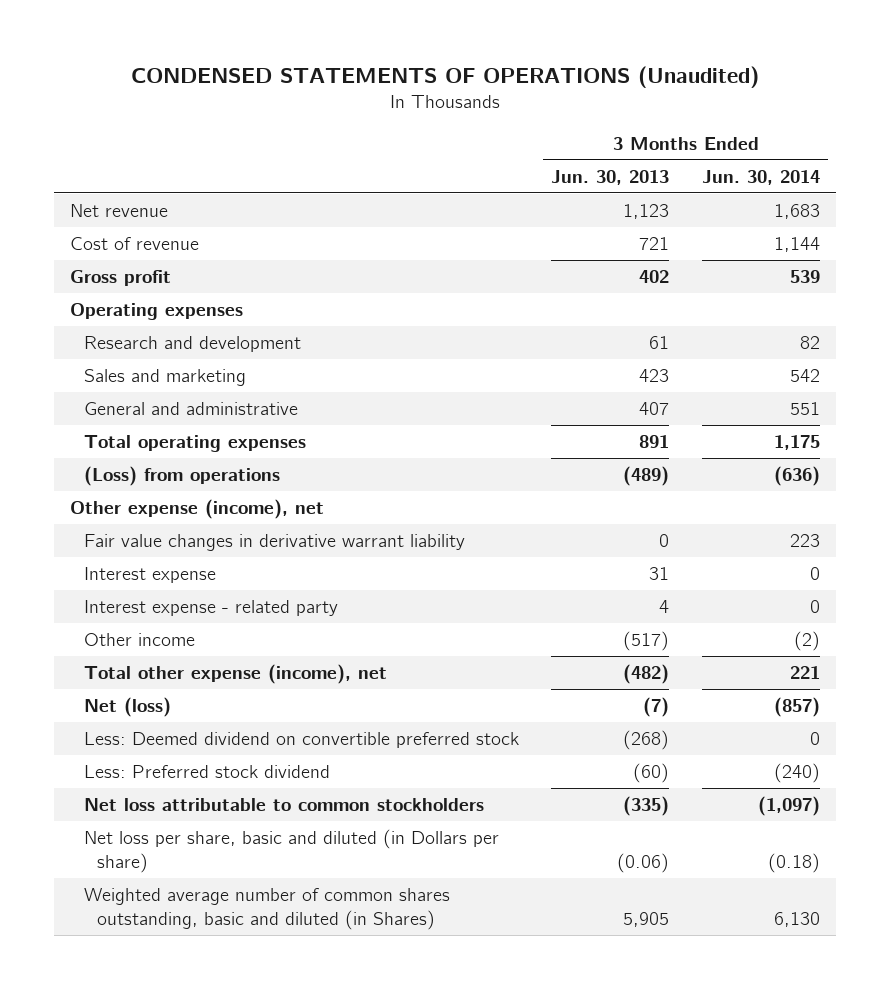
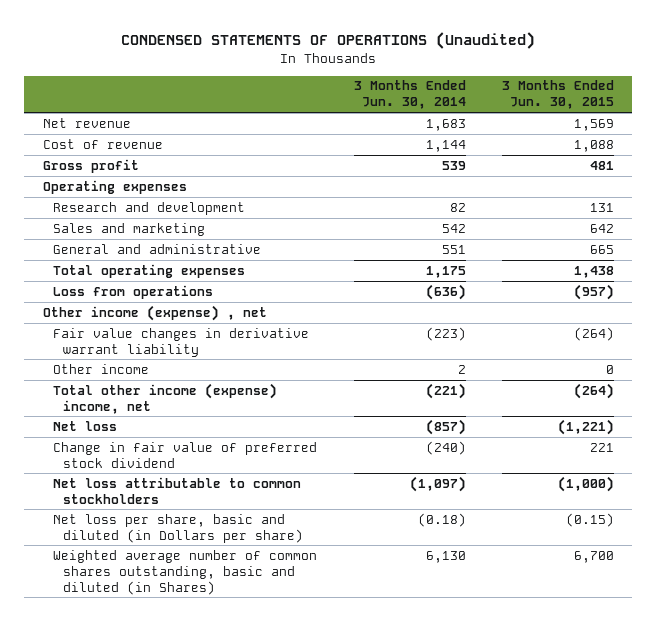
[551,169,670,185] Jun. 30, 2013 -> none
none -> [502,80,615,110] 3 Months Ended Jun. 30, 2015
[83,566,216,583] Interest expense -> none
[83,599,338,616] Interest expense - related party -> none
[83,764,330,778] Less: Preferred stock dividend -> none
[83,465,280,486] (Loss) from operations -> [52,284,213,299] Loss from operations
[70,498,325,519] Other expense (income), net -> [42,304,267,321] Other income (expense) , net
[790,533,821,547] 223 -> [425,326,466,341] (223)
[794,630,821,651] (2) -> [457,364,466,374] 2
[83,663,387,684] Total other expense (income), net -> [52,382,277,414] Total other income (expense) income, net
[790,665,821,679] 221 -> [425,382,466,399] (221)
[83,696,171,717] Net (loss) -> [52,420,117,431] Net loss
[83,731,519,748] Less: Deemed dividend on convertible preferred stock -> [52,441,317,468] Change in fair value of preferred stock dividend
[810,731,821,745] 0 -> [425,440,466,455] (240)

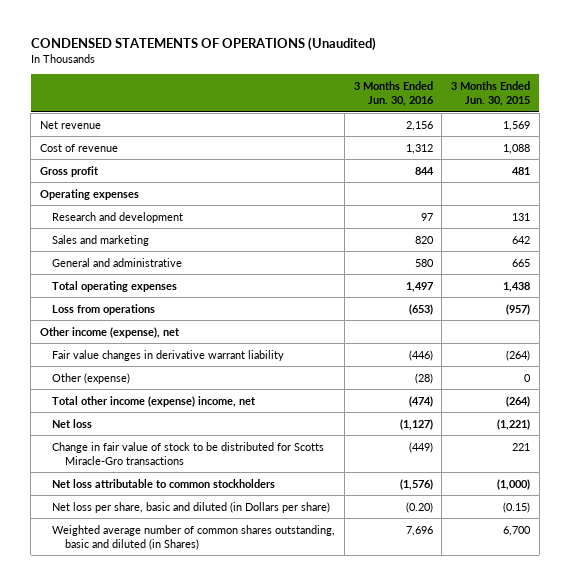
[353,80,466,110] 3 Months Ended Jun. 30, 2014 -> none
none -> [353,80,434,107] 3 Months Ended Jun. 30, 2016
[42,304,267,321] Other income (expense) , net -> [39,326,180,338] Other income (expense), net
[52,363,149,374] Other income -> none
none -> [52,372,131,384] Other (expense)
[52,441,317,468] Change in fair value of preferred stock dividend -> [52,441,325,465] Change in fair value of stock to be distributed for Scotts Miracle-Gro transactions

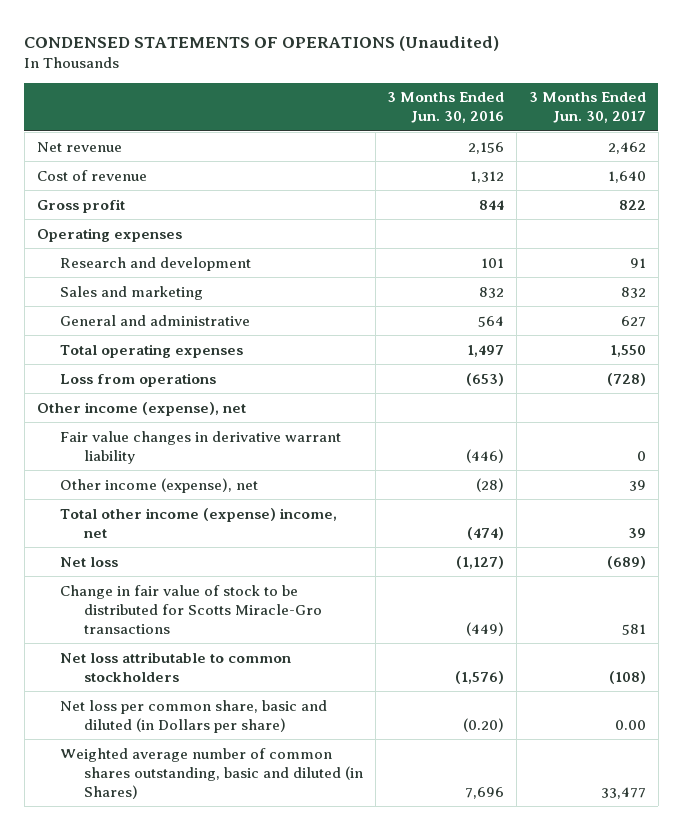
[451,80,531,107] 3 Months Ended Jun. 30, 2015 -> none
none -> [529,92,647,124] 3 Months Ended Jun. 30, 2017
[420,212,433,221] 97 -> [481,257,505,268] 101
[414,235,434,244] 820 -> [479,286,505,298] 832
[414,258,434,267] 580 -> [478,315,505,327] 564
[52,372,131,384] Other (expense) -> [60,477,259,493] Other income (expense), net
[52,501,331,513] Net loss per share, basic and diluted (in Dollars per share) -> [60,699,328,733] Net loss per common share, basic and diluted (in Dollars per share)

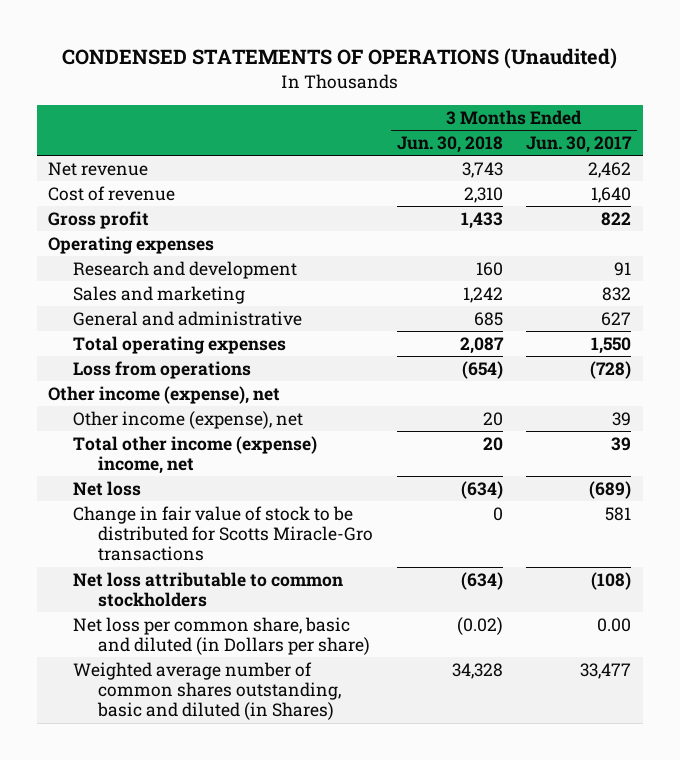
[387,92,505,124] 3 Months Ended Jun. 30, 2016 -> none
none -> [396,136,503,154] Jun. 30, 2018
[60,430,342,464] Fair value changes in derivative warrant liability -> none

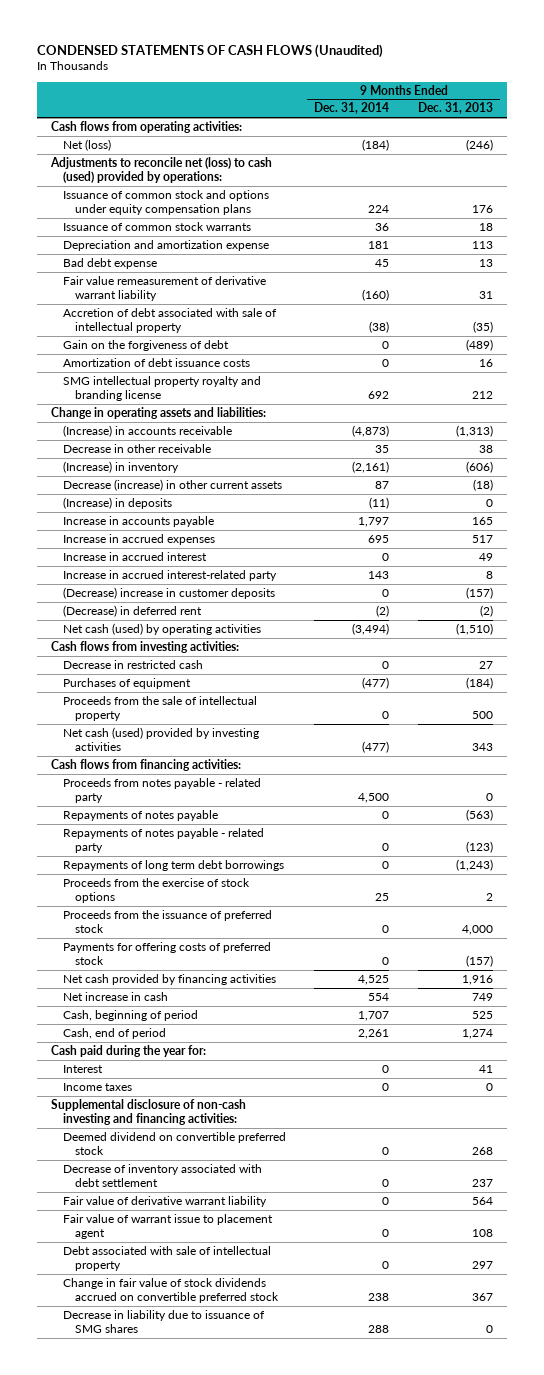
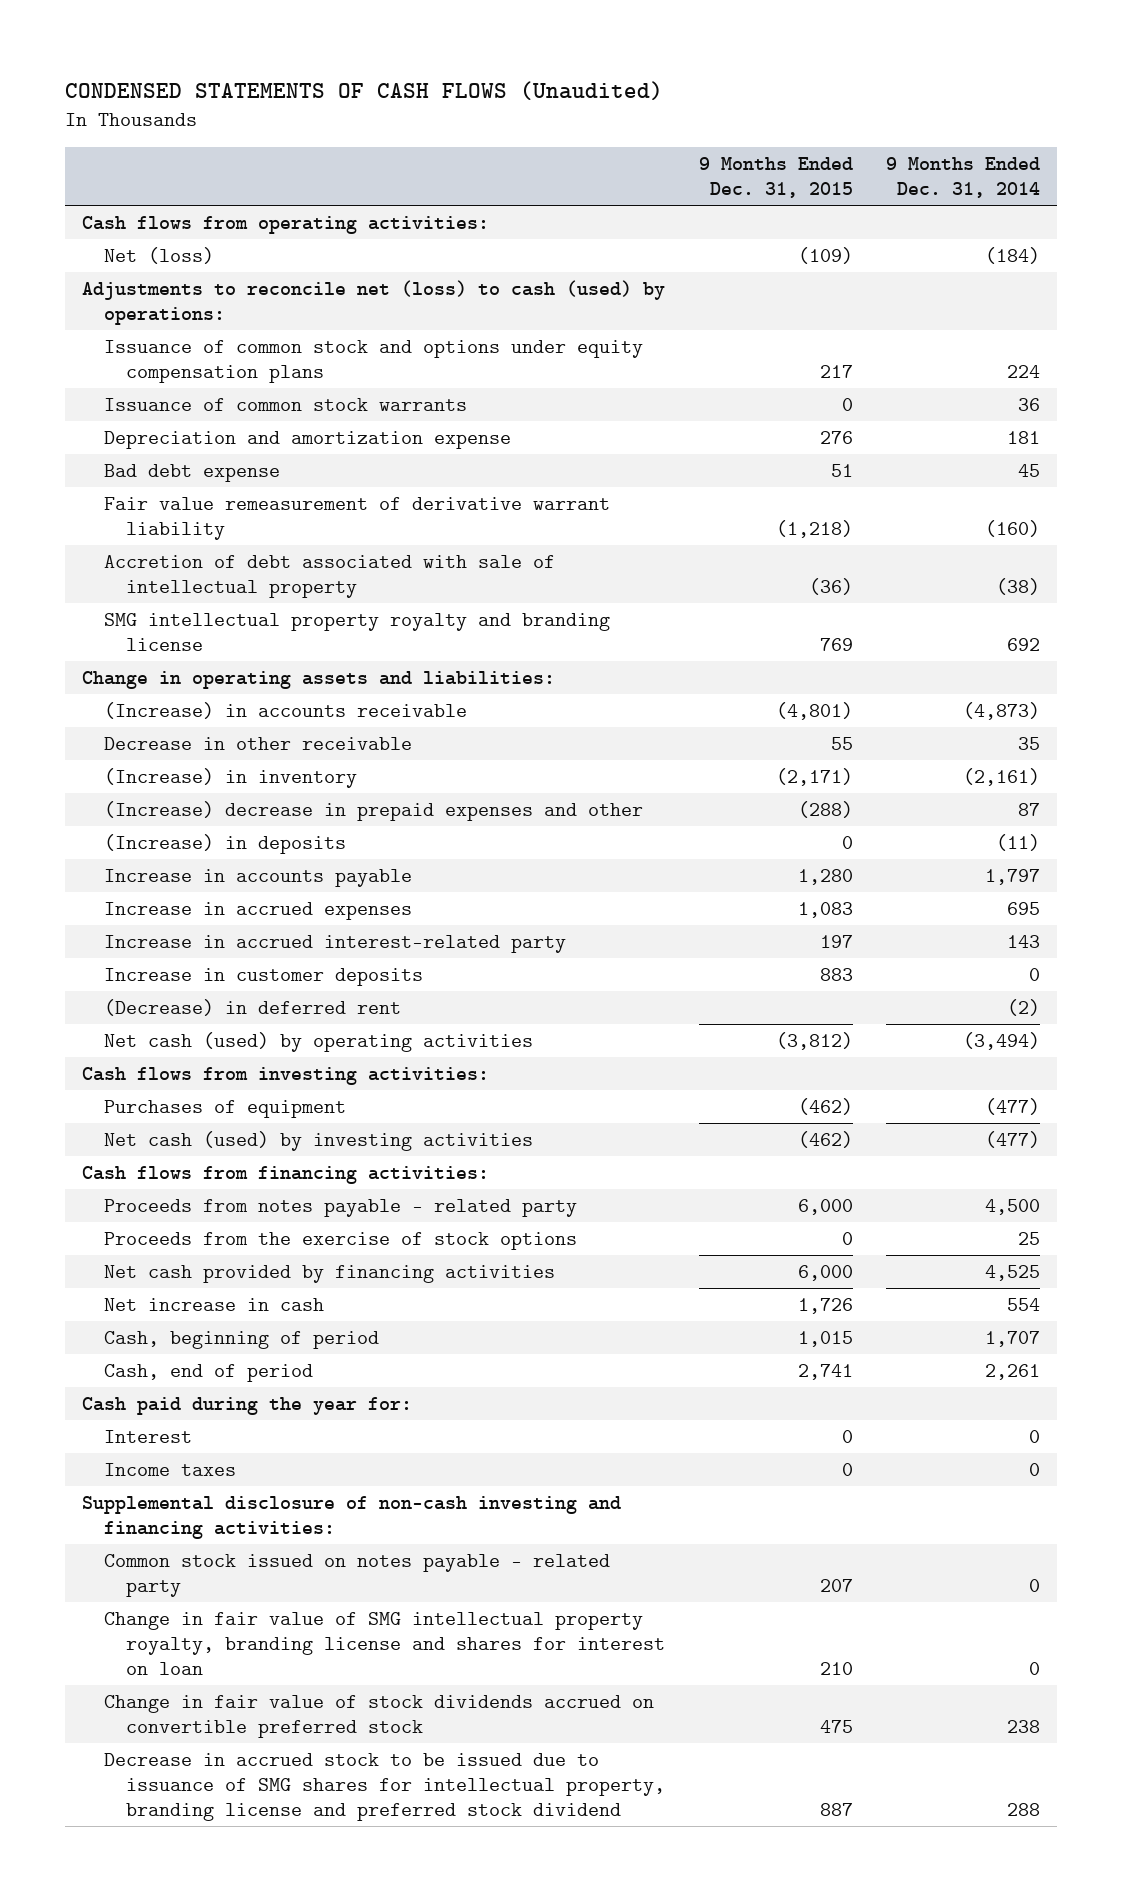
[417,102,493,115] Dec. 31, 2013 -> none
none -> [698,157,853,199] 9 Months Ended Dec. 31, 2015
[50,157,273,184] Adjustments to reconcile net (loss) to cash (used) provided by operations: -> [81,279,665,325] Adjustments to reconcile net (loss) to cash (used) by operations:
[63,340,230,352] Gain on the forgiveness of debt -> none
[63,358,251,368] Amortization of debt issuance costs -> none
[63,479,283,492] Decrease (increase) in other current assets -> none
none -> [104,800,644,821] (Increase) decrease in prepaid expenses and other
[63,552,208,562] Increase in accrued interest -> none
[63,587,276,600] (Decrease) increase in customer deposits -> [104,967,424,986] Increase in customer deposits
[63,660,204,670] Decrease in restricted cash -> none
[63,696,258,722] Proceeds from the sale of intellectual property -> none
[63,727,260,752] Net cash (used) provided by investing activities -> [104,1130,534,1151] Net cash (used) by investing activities
[63,810,219,822] Repayments of notes payable -> none
[63,828,265,854] Repayments of notes payable - related party -> none
[63,860,285,872] Repayments of long term debt borrowings -> none
[63,910,273,934] Proceeds from the issuance of preferred stock -> none
[63,942,272,966] Payments for offering costs of preferred stock -> none
[63,1132,287,1156] Deemed dividend on convertible preferred stock -> none
[63,1164,263,1188] Decrease of inventory associated with debt settlement -> none
[63,1196,268,1208] Fair value of derivative warrant liability -> none
[63,1214,274,1240] Fair value of warrant issue to placement agent -> none
[63,1246,272,1272] Debt associated with sale of intellectual property -> none
none -> [104,1553,611,1597] Common stock issued on notes payable - related party
none -> [104,1611,666,1675] Change in fair value of SMG intellectual property royalty, branding license and shares for interest on loan
[63,1310,266,1334] Decrease in liability due to issuance of SMG shares -> [104,1752,666,1821] Decrease in accrued stock to be issued due to issuance of SMG shares for intellectual property, branding license and preferred stock dividend

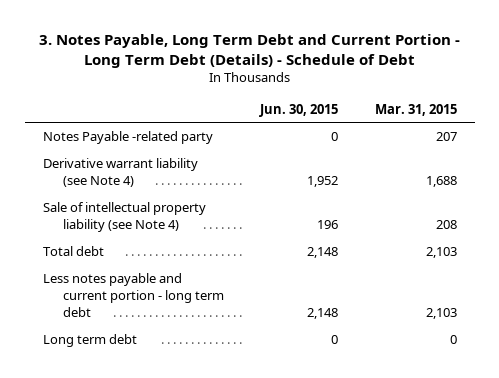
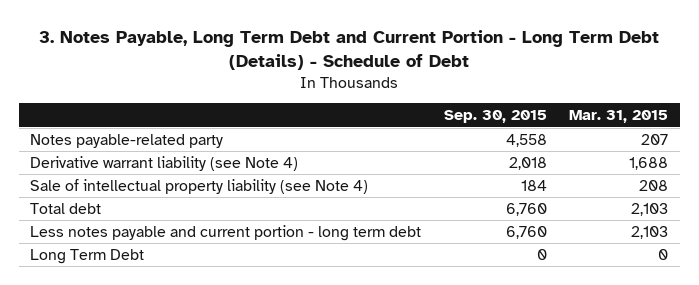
[259,103,339,117] Jun. 30, 2015 -> none
none -> [443,110,547,124] Sep. 30, 2015
[42,131,213,145] Notes Payable -related party -> [30,133,224,148] Notes payable-related party
[42,334,137,348] Long term debt -> [30,248,145,264] Long Term Debt

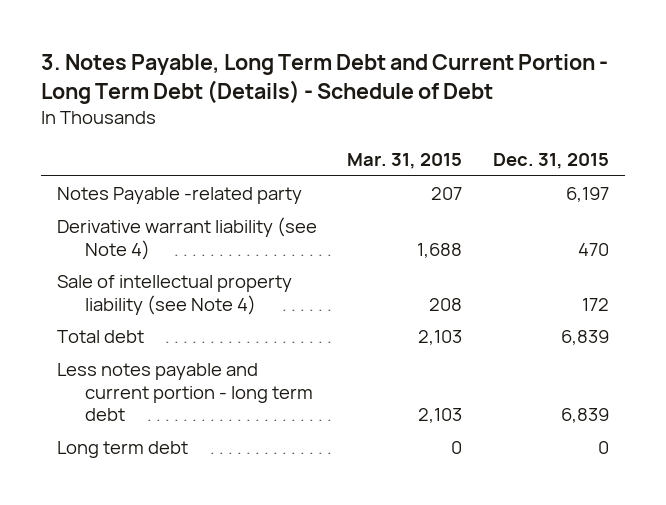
[443,110,547,124] Sep. 30, 2015 -> none
none -> [493,153,610,170] Dec. 31, 2015
[30,133,224,148] Notes payable-related party -> [56,187,302,205] Notes Payable -related party
[30,248,145,264] Long Term Debt -> [56,441,188,459] Long term debt

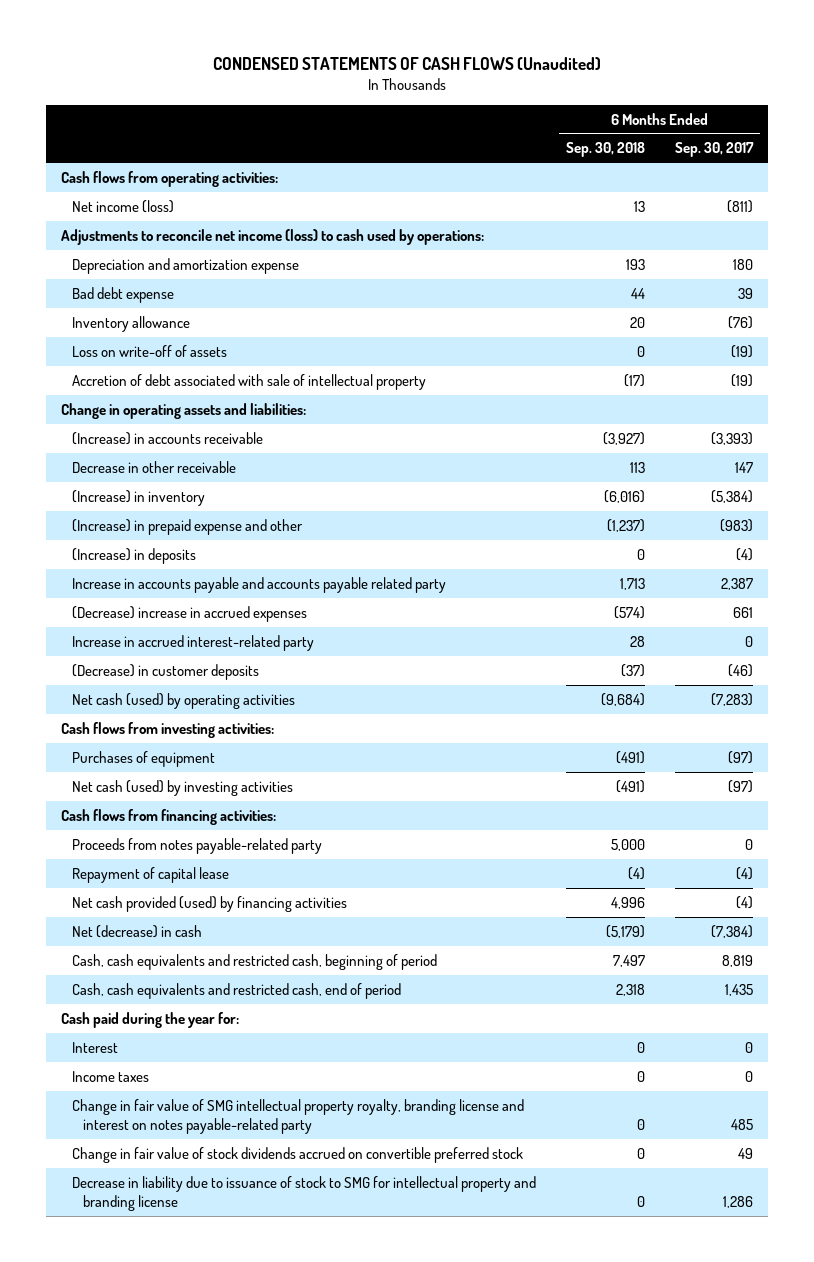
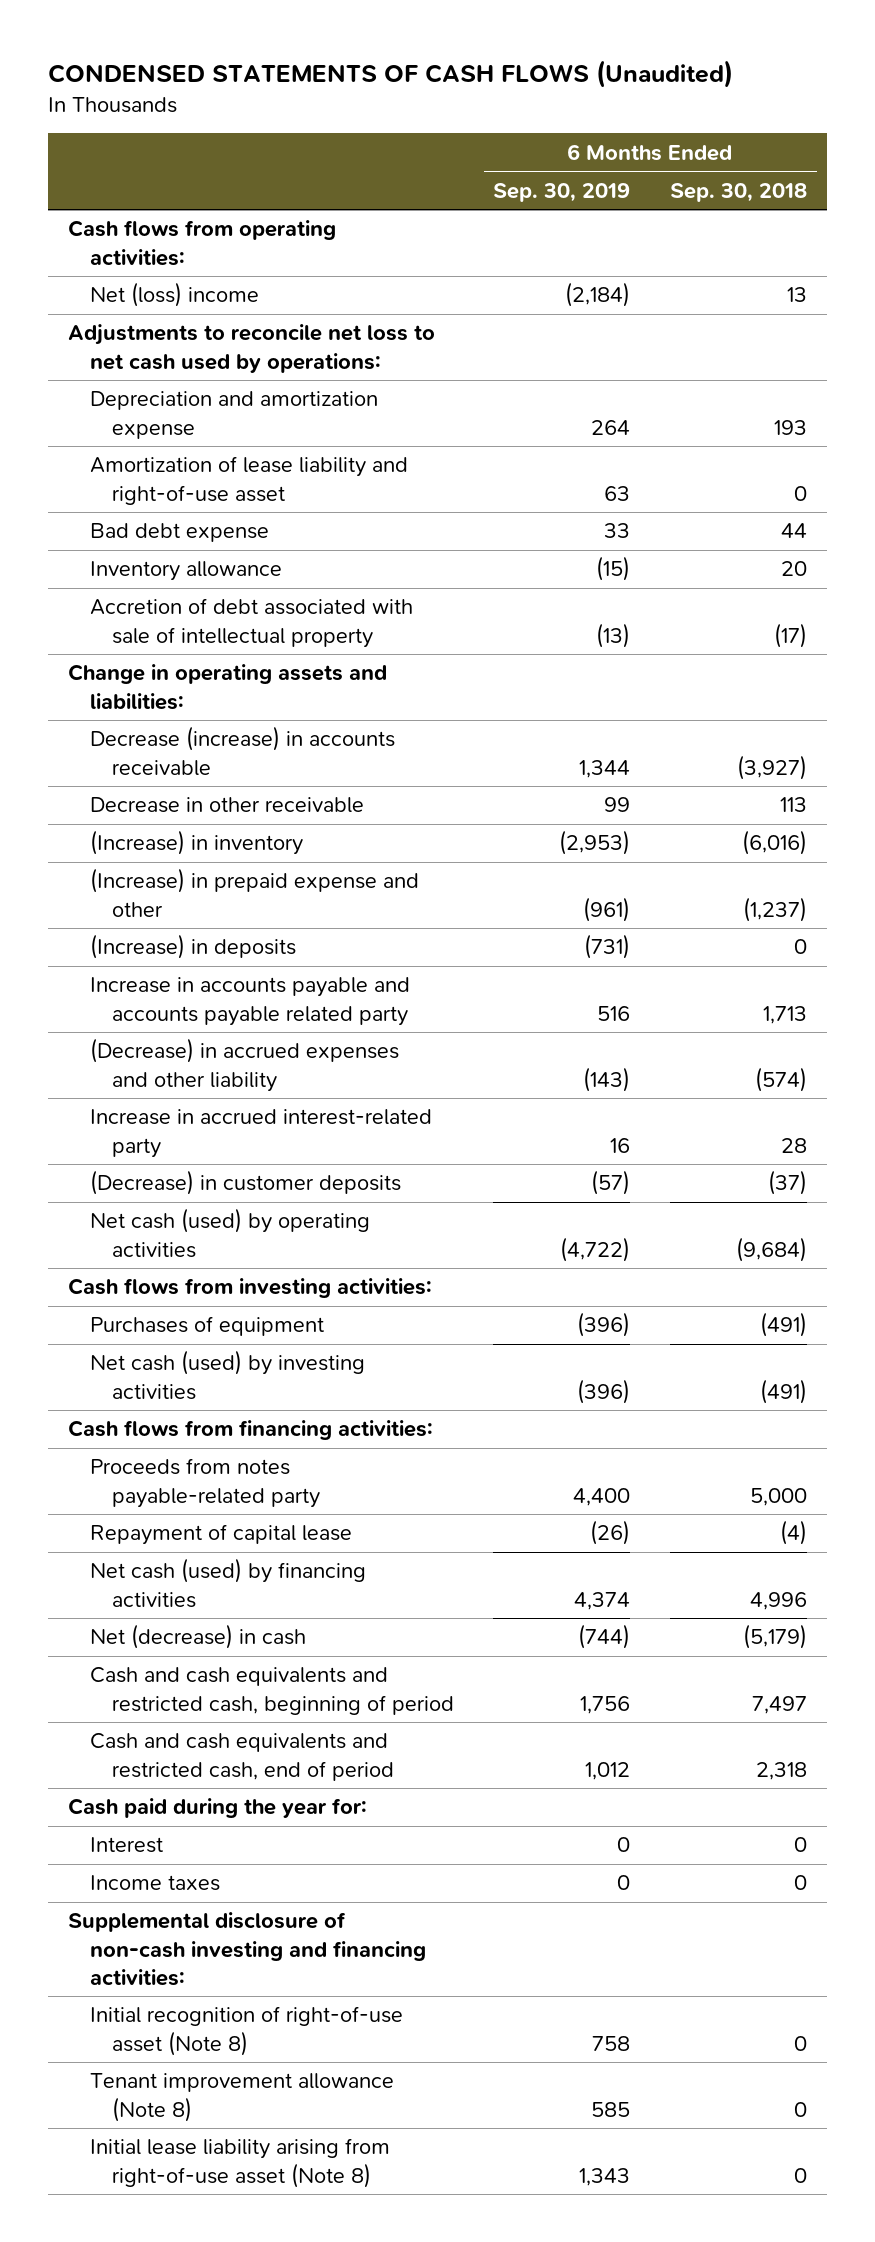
[675,142,755,158] Sep. 30, 2017 -> none
none -> [493,182,631,202] Sep. 30, 2019
[72,199,175,213] Net income (loss) -> [89,282,259,308] Net (loss) income
[61,228,485,245] Adjustments to reconcile net income (loss) to cash used by operations: -> [68,324,436,373] Adjustments to reconcile net loss to net cash used by operations:
none -> [89,456,408,505] Amortization of lease liability and right-of-use asset
[72,344,228,357] Loss on write-off of assets -> none
[72,431,264,445] (Increase) in accounts receivable -> [89,726,395,776] Decrease (increase) in accounts receivable
[72,605,308,622] (Decrease) increase in accrued expenses -> [89,1038,399,1092] (Decrease) in accrued expenses and other liability
[72,895,348,912] Net cash provided (used) by financing activities -> [89,1558,366,1608] Net cash (used) by financing activities
[72,953,438,970] Cash, cash equivalents and restricted cash, beginning of period -> [89,1667,454,1715] Cash and cash equivalents and restricted cash, beginning of period
[72,982,402,999] Cash, cash equivalents and restricted cash, end of period -> [89,1733,394,1781] Cash and cash equivalents and restricted cash, end of period
[72,1098,525,1134] Change in fair value of SMG intellectual property royalty, branding license and interest on notes payable-related party -> none
[72,1146,524,1163] Change in fair value of stock dividends accrued on convertible preferred stock -> none
none -> [68,1912,426,1986] Supplemental disclosure of non-cash investing and financing activities:
none -> [89,2006,403,2056] Initial recognition of right-of-use asset (Note 8)
none -> [89,2073,394,2122] Tenant improvement allowance (Note 8)
[72,1175,537,1211] Decrease in liability due to issuance of stock to SMG for intellectual property and branding license -> [89,2138,390,2188] Initial lease liability arising from right-of-use asset (Note 8)

